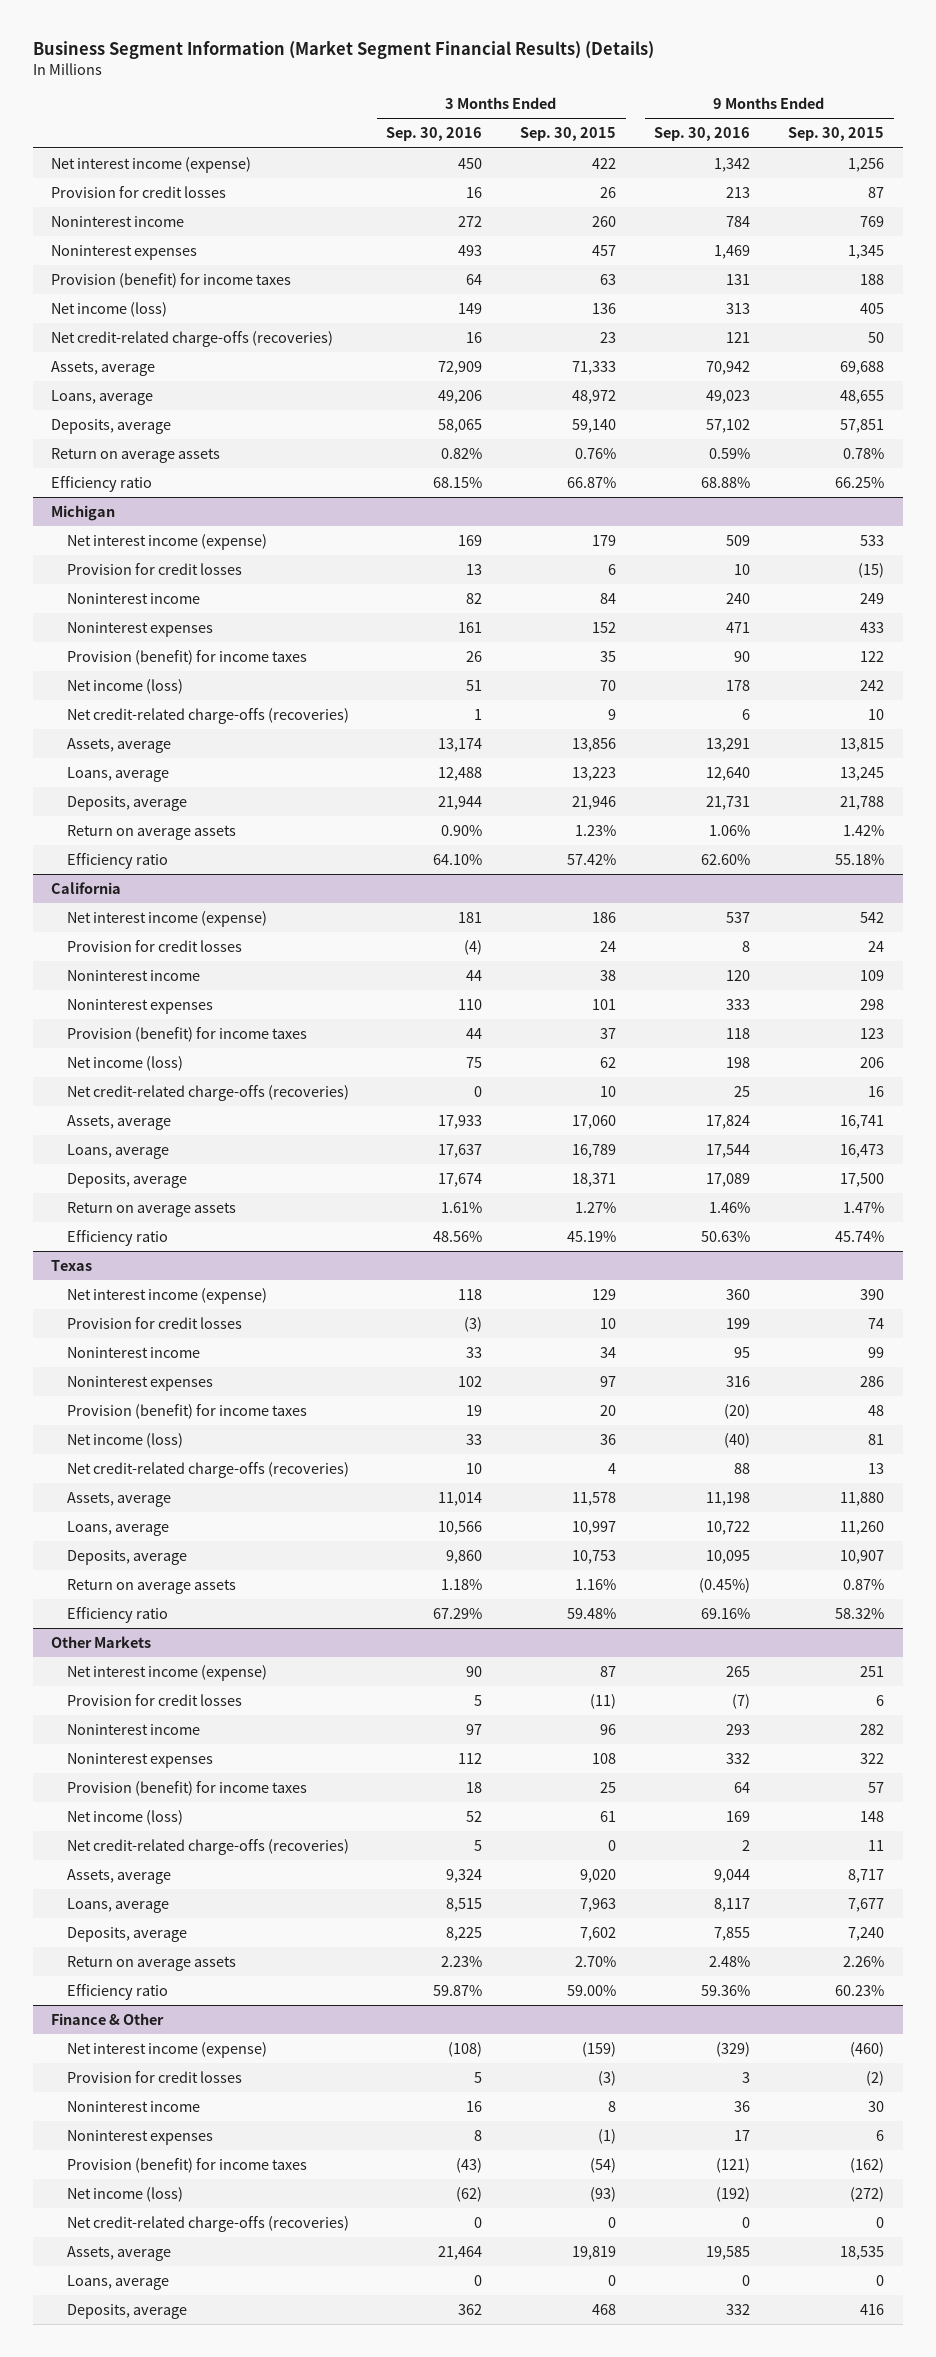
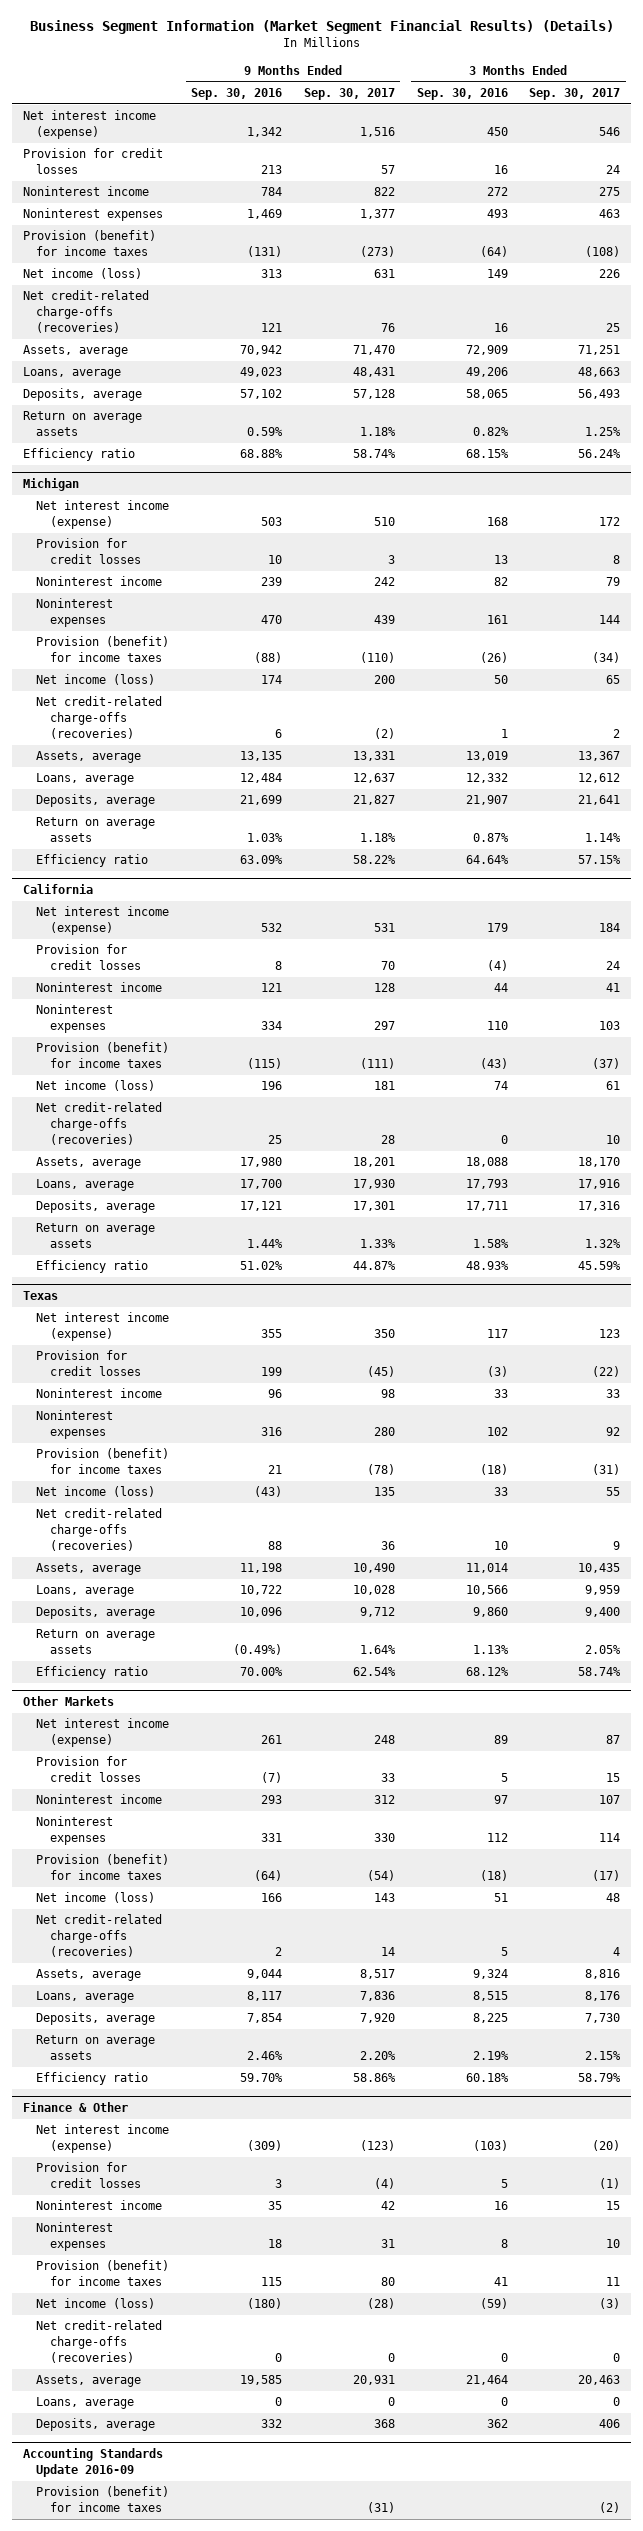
[520,127,617,142] Sep. 30, 2015 -> none
[788,127,885,142] Sep. 30, 2015 -> none
none -> [303,88,395,101] Sep. 30, 2017
none -> [529,88,621,101] Sep. 30, 2017
[466,273,483,285] 64 -> [479,246,508,258] (64)
[726,273,751,285] 131 -> [247,246,283,258] (131)
[458,534,483,546] 169 -> [486,517,508,527] 168
[726,534,751,546] 509 -> [261,517,283,527] 503
[726,592,751,604] 240 -> [261,577,283,587] 239
[726,621,751,633] 471 -> [261,615,283,625] 470
[466,650,483,662] 26 -> [479,652,508,664] (26)
[734,650,751,662] 90 -> [254,652,283,664] (88)
[466,679,483,691] 51 -> [493,675,508,685] 50
[726,679,751,691] 178 -> [261,675,283,685] 174
[438,737,483,752] 13,174 -> [465,751,508,762] 13,019
[706,737,751,752] 13,291 -> [240,751,283,762] 13,135
[438,766,483,781] 12,488 -> [465,773,508,784] 12,332
[706,766,751,781] 12,640 -> [240,773,283,784] 12,484
[438,795,483,810] 21,944 -> [465,795,508,806] 21,907
[706,795,751,810] 21,731 -> [240,795,283,806] 21,699
[441,824,483,836] 0.90% -> [472,833,509,843] 0.87%
[709,824,751,836] 1.06% -> [247,833,284,843] 1.03%
[433,853,483,865] 64.10% -> [465,855,509,865] 64.64%
[701,853,751,865] 62.60% -> [240,855,284,865] 63.09%
[458,911,483,923] 181 -> [486,923,508,933] 179
[726,911,751,923] 537 -> [261,923,283,933] 532
[726,969,751,981] 120 -> [261,983,283,993] 121
[726,998,751,1010] 333 -> [261,1021,283,1031] 334
[466,1027,483,1039] 44 -> [479,1058,508,1070] (43)
[726,1027,751,1039] 118 -> [247,1058,283,1070] (115)
[466,1056,483,1068] 75 -> [493,1081,508,1091] 74
[726,1056,751,1068] 198 -> [261,1081,283,1091] 196
[438,1114,483,1129] 17,933 -> [465,1157,508,1168] 18,088
[706,1114,751,1129] 17,824 -> [240,1157,283,1168] 17,980
[438,1143,483,1158] 17,637 -> [465,1179,508,1190] 17,793
[706,1143,751,1158] 17,544 -> [240,1179,283,1190] 17,700
[438,1172,483,1187] 17,674 -> [465,1201,508,1212] 17,711
[706,1172,751,1187] 17,089 -> [240,1201,283,1212] 17,121
[441,1201,483,1213] 1.61% -> [472,1239,509,1249] 1.58%
[709,1201,751,1213] 1.46% -> [247,1239,284,1249] 1.44%
[433,1230,483,1242] 48.56% -> [465,1261,509,1271] 48.93%
[701,1230,751,1242] 50.63% -> [240,1261,284,1271] 51.02%
[458,1288,483,1300] 118 -> [486,1329,508,1339] 117
[726,1288,751,1300] 360 -> [261,1329,283,1339] 355
[734,1346,751,1358] 95 -> [268,1389,283,1399] 96
[466,1404,483,1416] 19 -> [479,1464,508,1476] (18)
[724,1403,751,1419] (20) -> [268,1465,283,1475] 21
[724,1432,751,1448] (40) -> [254,1486,283,1498] (43)
[706,1549,751,1564] 10,095 -> [240,1607,283,1618] 10,096
[441,1578,483,1590] 1.18% -> [472,1645,509,1655] 1.13%
[699,1577,751,1593] (0.45%) -> [233,1644,283,1656] (0.49%)
[433,1607,483,1619] 67.29% -> [465,1667,509,1677] 68.12%
[701,1607,751,1619] 69.16% -> [240,1667,284,1677] 70.00%
[466,1665,483,1677] 90 -> [493,1735,508,1745] 89
[726,1665,751,1677] 265 -> [261,1735,283,1745] 261
[726,1752,751,1764] 332 -> [261,1833,283,1843] 331
[466,1781,483,1793] 18 -> [479,1870,508,1882] (18)
[734,1781,751,1793] 64 -> [254,1870,283,1882] (64)
[466,1810,483,1822] 52 -> [493,1893,508,1903] 51
[726,1810,751,1822] 169 -> [261,1893,283,1903] 166
[714,1926,751,1941] 7,855 -> [247,2013,283,2024] 7,854
[441,1955,483,1967] 2.23% -> [472,2051,509,2061] 2.19%
[709,1955,751,1967] 2.48% -> [247,2051,284,2061] 2.46%
[433,1984,483,1996] 59.87% -> [465,2073,509,2083] 60.18%
[701,1984,751,1996] 59.36% -> [240,2073,284,2083] 59.70%
[448,2041,483,2057] (108) -> [472,2140,508,2152] (103)
[716,2041,751,2057] (329) -> [247,2140,283,2152] (309)
[734,2100,751,2112] 36 -> [268,2201,283,2211] 35
[734,2129,751,2141] 17 -> [268,2239,283,2249] 18
[456,2157,483,2173] (43) -> [493,2277,508,2287] 41
[716,2157,751,2173] (121) -> [261,2277,283,2287] 115
[456,2186,483,2202] (62) -> [479,2298,508,2310] (59)
[716,2186,751,2202] (192) -> [247,2298,283,2310] (180)
none -> [22,2448,163,2478] Accounting Standards Update 2016-09
none -> [36,2486,170,2513] Provision (benefit) for income taxes

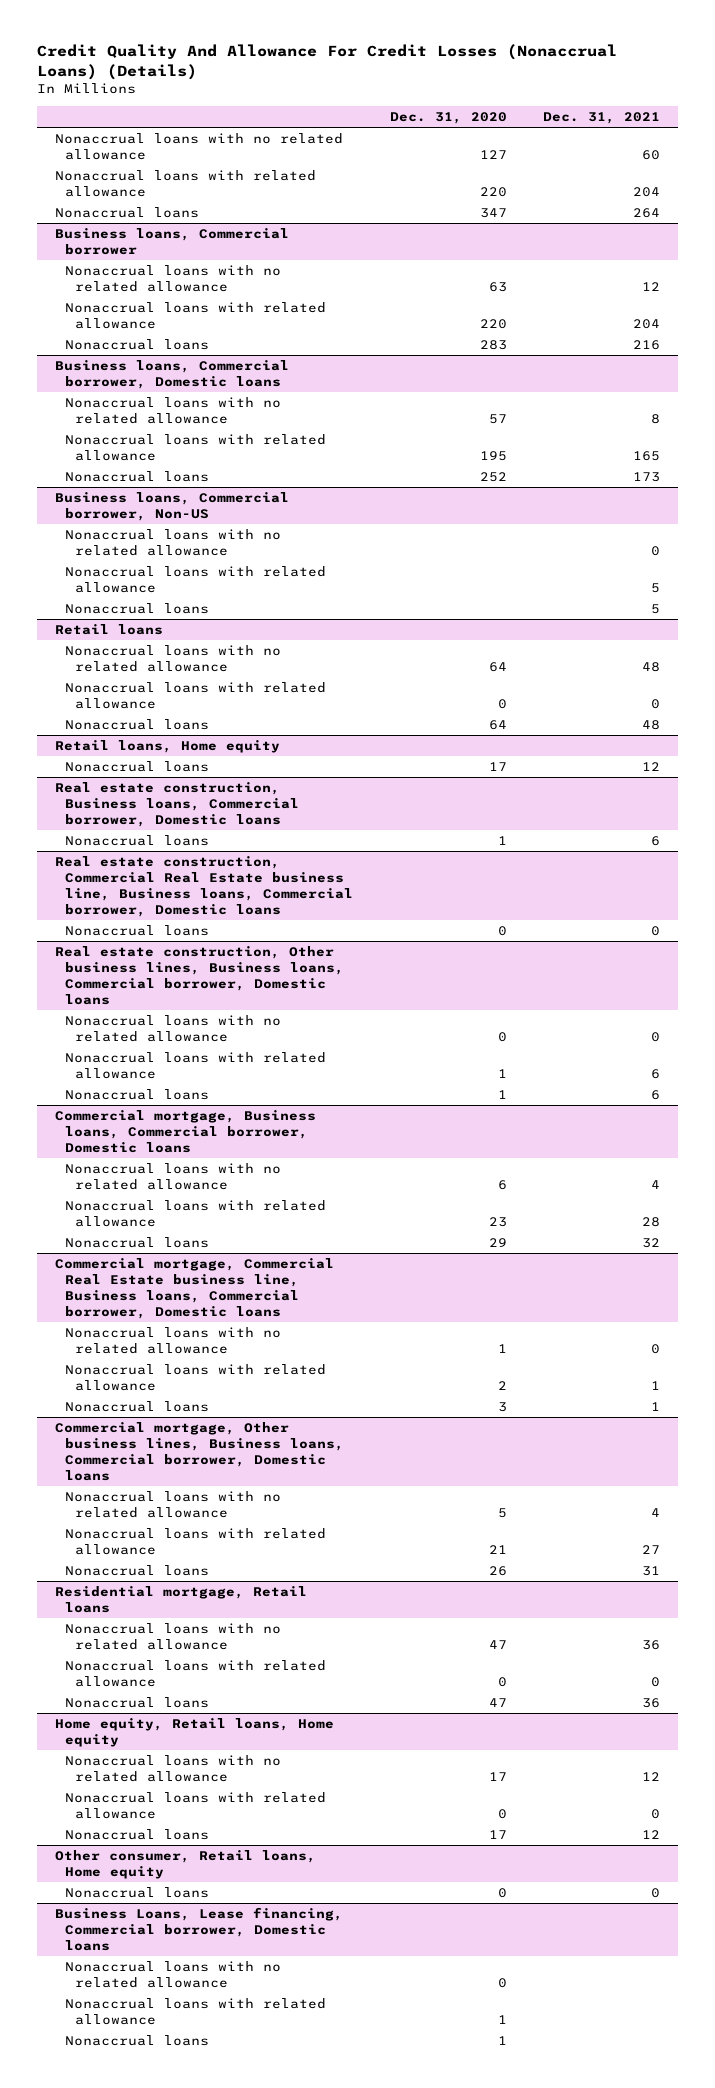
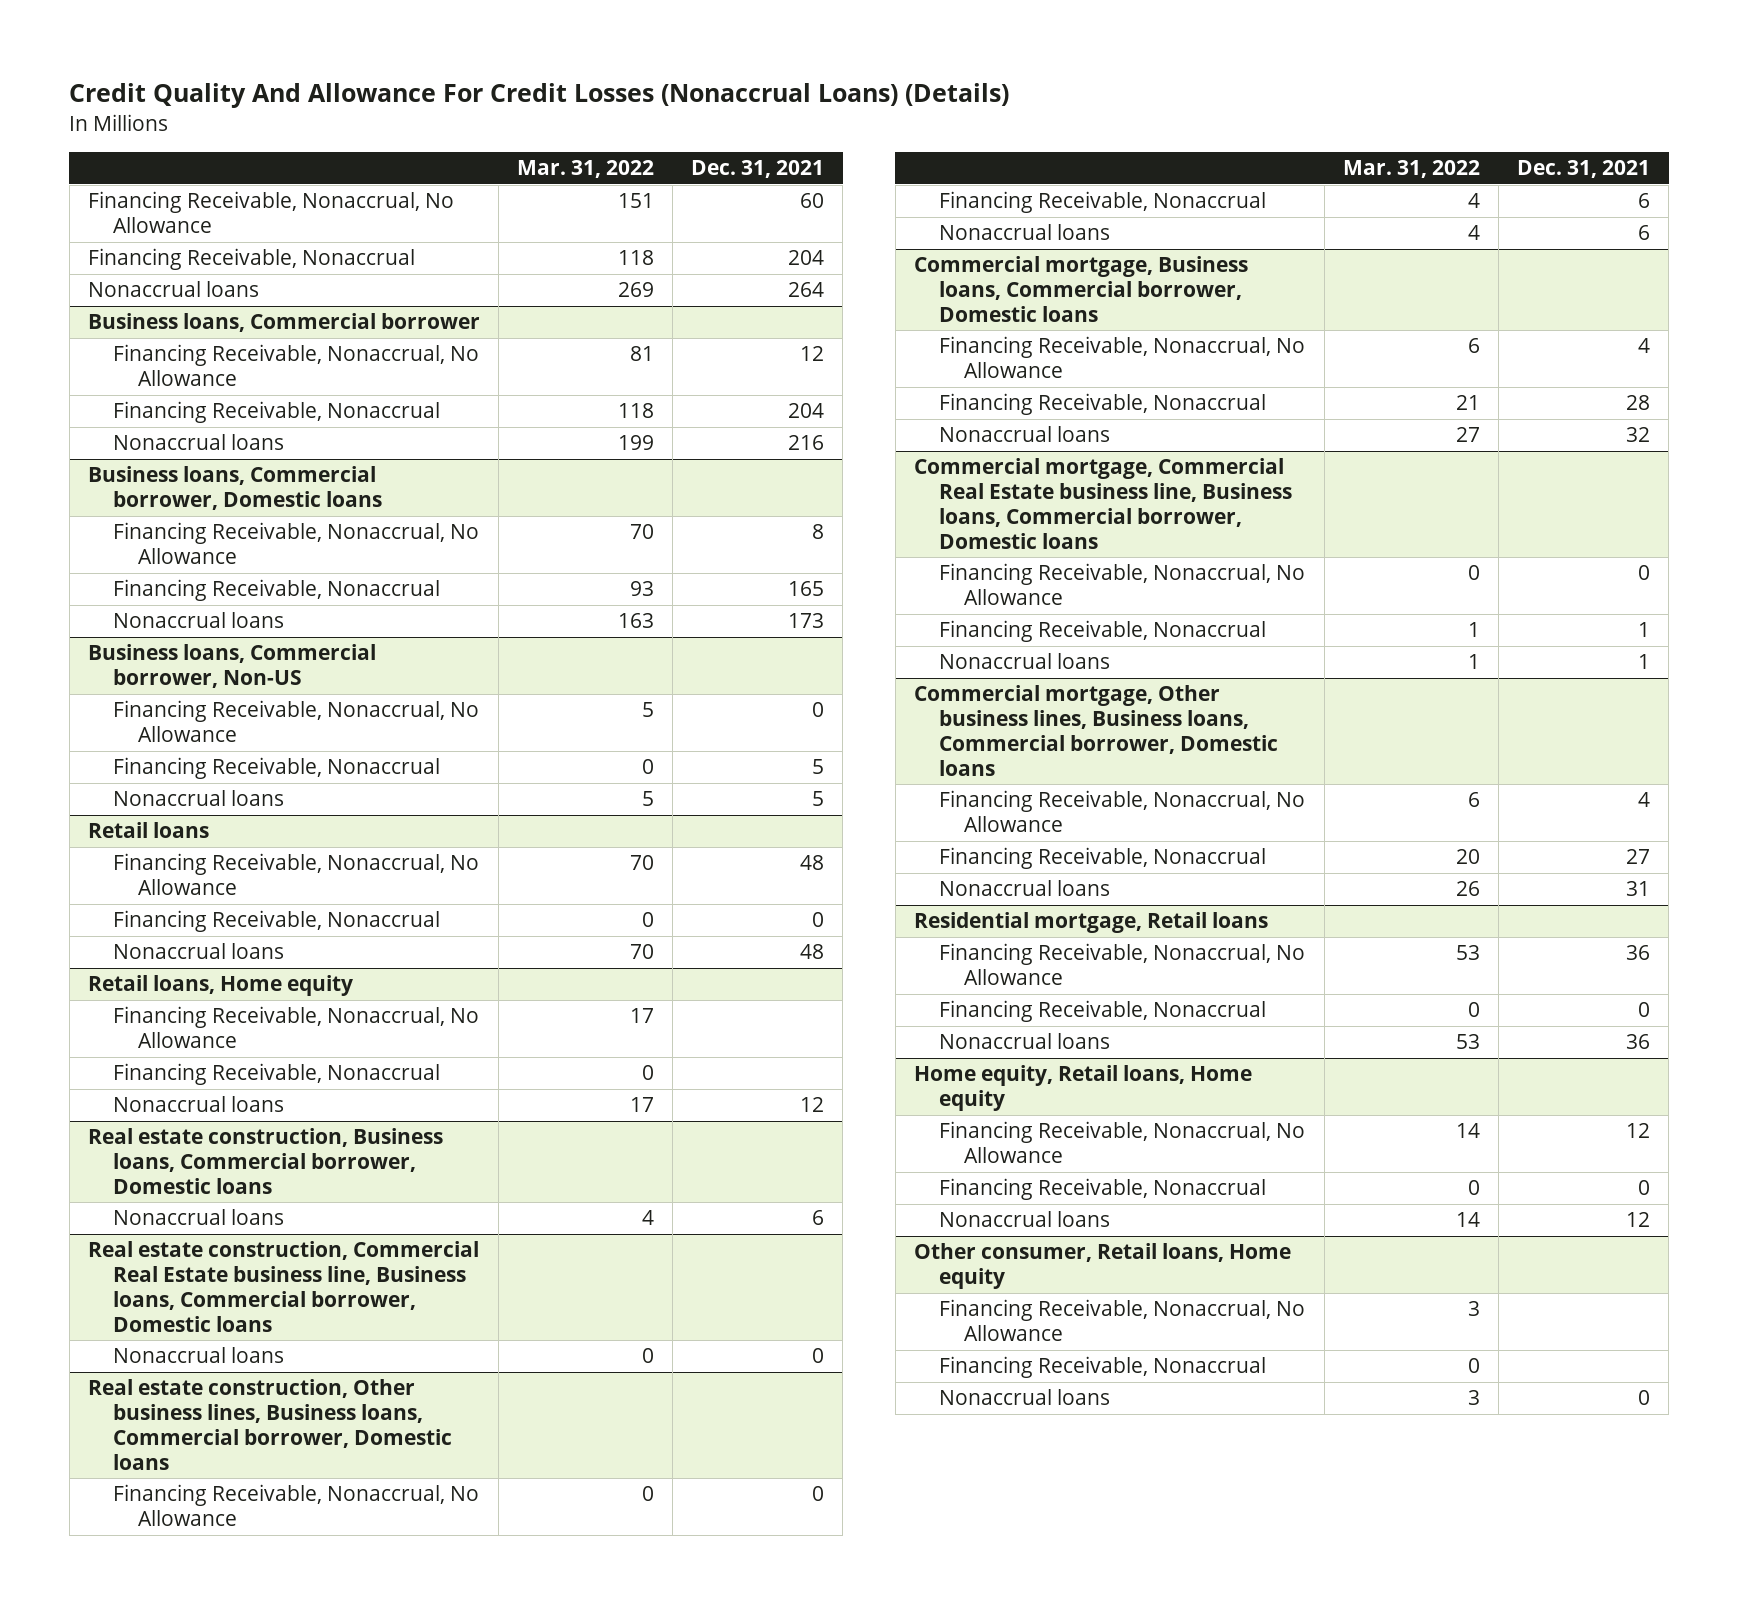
[389,112,507,125] Dec. 31, 2020 -> none
none -> [516,160,654,179] Mar. 31, 2022
[54,133,343,161] Nonaccrual loans with no related allowance -> [87,191,454,234] Financing Receivable, Nonaccrual, No Allowance
[54,170,316,198] Nonaccrual loans with related allowance -> [87,248,415,271] Financing Receivable, Nonaccrual
[65,265,282,293] Nonaccrual loans with no related allowance -> [112,344,479,387] Financing Receivable, Nonaccrual, No Allowance
[65,302,327,330] Nonaccrual loans with related allowance -> [112,401,440,424] Financing Receivable, Nonaccrual
[65,397,282,425] Nonaccrual loans with no related allowance -> [112,522,479,565] Financing Receivable, Nonaccrual, No Allowance
[65,434,327,462] Nonaccrual loans with related allowance -> [112,579,440,602] Financing Receivable, Nonaccrual
[65,529,282,557] Nonaccrual loans with no related allowance -> [112,700,479,743] Financing Receivable, Nonaccrual, No Allowance
[65,566,327,594] Nonaccrual loans with related allowance -> [112,757,440,780] Financing Receivable, Nonaccrual
[65,645,282,673] Nonaccrual loans with no related allowance -> [112,853,479,896] Financing Receivable, Nonaccrual, No Allowance
[65,682,327,710] Nonaccrual loans with related allowance -> [112,910,440,933] Financing Receivable, Nonaccrual
none -> [112,1006,479,1049] Financing Receivable, Nonaccrual, No Allowance
none -> [112,1063,440,1086] Financing Receivable, Nonaccrual
[65,1015,282,1043] Nonaccrual loans with no related allowance -> [112,1484,479,1527] Financing Receivable, Nonaccrual, No Allowance
[65,1052,327,1080] Nonaccrual loans with related allowance -> [938,191,1266,214] Financing Receivable, Nonaccrual
[65,1163,282,1191] Nonaccrual loans with no related allowance -> [938,336,1305,379] Financing Receivable, Nonaccrual, No Allowance
[65,1200,327,1228] Nonaccrual loans with related allowance -> [938,393,1266,416] Financing Receivable, Nonaccrual
[65,1327,282,1355] Nonaccrual loans with no related allowance -> [938,563,1305,606] Financing Receivable, Nonaccrual, No Allowance
[65,1364,327,1392] Nonaccrual loans with related allowance -> [938,620,1266,643] Financing Receivable, Nonaccrual
[65,1491,282,1519] Nonaccrual loans with no related allowance -> [938,790,1305,833] Financing Receivable, Nonaccrual, No Allowance
[65,1528,327,1556] Nonaccrual loans with related allowance -> [938,847,1266,870] Financing Receivable, Nonaccrual
[65,1623,282,1651] Nonaccrual loans with no related allowance -> [938,943,1305,986] Financing Receivable, Nonaccrual, No Allowance
[65,1660,327,1688] Nonaccrual loans with related allowance -> [938,1000,1266,1023] Financing Receivable, Nonaccrual
[65,1755,282,1783] Nonaccrual loans with no related allowance -> [938,1121,1305,1164] Financing Receivable, Nonaccrual, No Allowance
[65,1792,327,1820] Nonaccrual loans with related allowance -> [938,1178,1266,1201] Financing Receivable, Nonaccrual
none -> [938,1299,1305,1342] Financing Receivable, Nonaccrual, No Allowance
none -> [938,1356,1266,1379] Financing Receivable, Nonaccrual
[54,1907,343,1952] Business Loans, Lease financing, Commercial borrower, Domestic loans -> none
[65,1961,282,1989] Nonaccrual loans with no related allowance -> none
[65,1998,327,2026] Nonaccrual loans with related allowance -> none
[65,2035,210,2047] Nonaccrual loans -> none

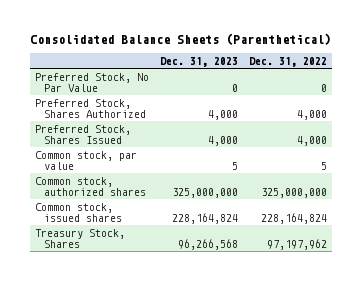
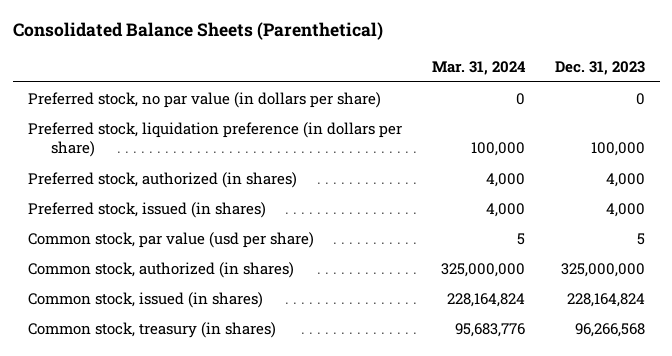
[248,56,327,67] Dec. 31, 2022 -> none
none -> [431,61,526,76] Mar. 31, 2024
[34,72,149,92] Preferred Stock, No Par Value -> [27,91,381,108] Preferred stock, no par value (in dollars per share)
none -> [27,121,402,158] Preferred stock, liquidation preference (in dollars per share)
[34,98,147,118] Preferred Stock, Shares Authorized -> [27,171,297,188] Preferred stock, authorized (in shares)
[34,124,131,144] Preferred Stock, Shares Issued -> [27,201,266,218] Preferred stock, issued (in shares)
[34,150,137,170] Common stock, par value -> [27,231,314,248] Common stock, par value (usd per share)
[34,176,147,196] Common stock, authorized shares -> [27,261,294,278] Common stock, authorized (in shares)
[34,202,123,222] Common stock, issued shares -> [27,291,263,308] Common stock, issued (in shares)
[34,228,125,248] Treasury Stock, Shares -> [27,321,276,338] Common stock, treasury (in shares)

